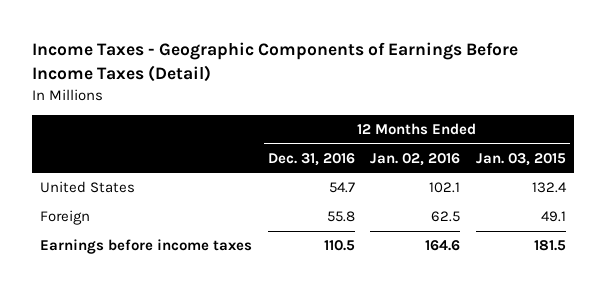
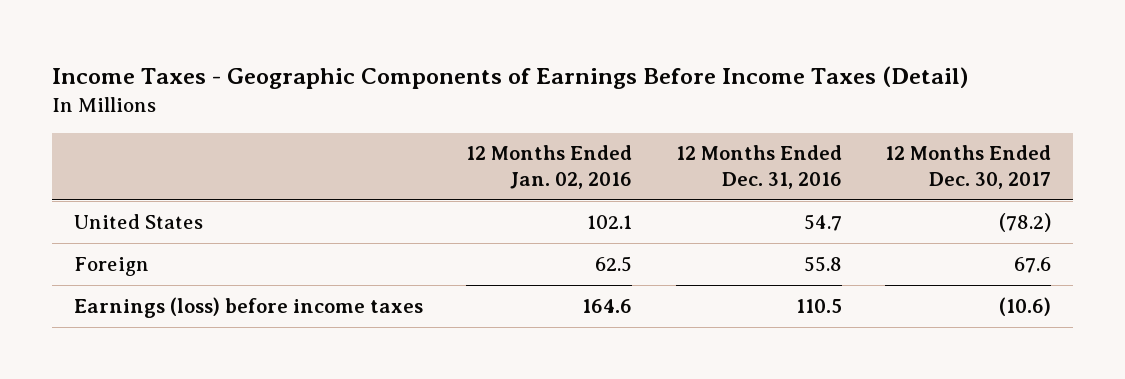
[476,152,567,166] Jan. 03, 2015 -> none
none -> [884,145,1051,189] 12 Months Ended Dec. 30, 2017
[39,239,252,255] Earnings before income taxes -> [73,296,423,318] Earnings (loss) before income taxes

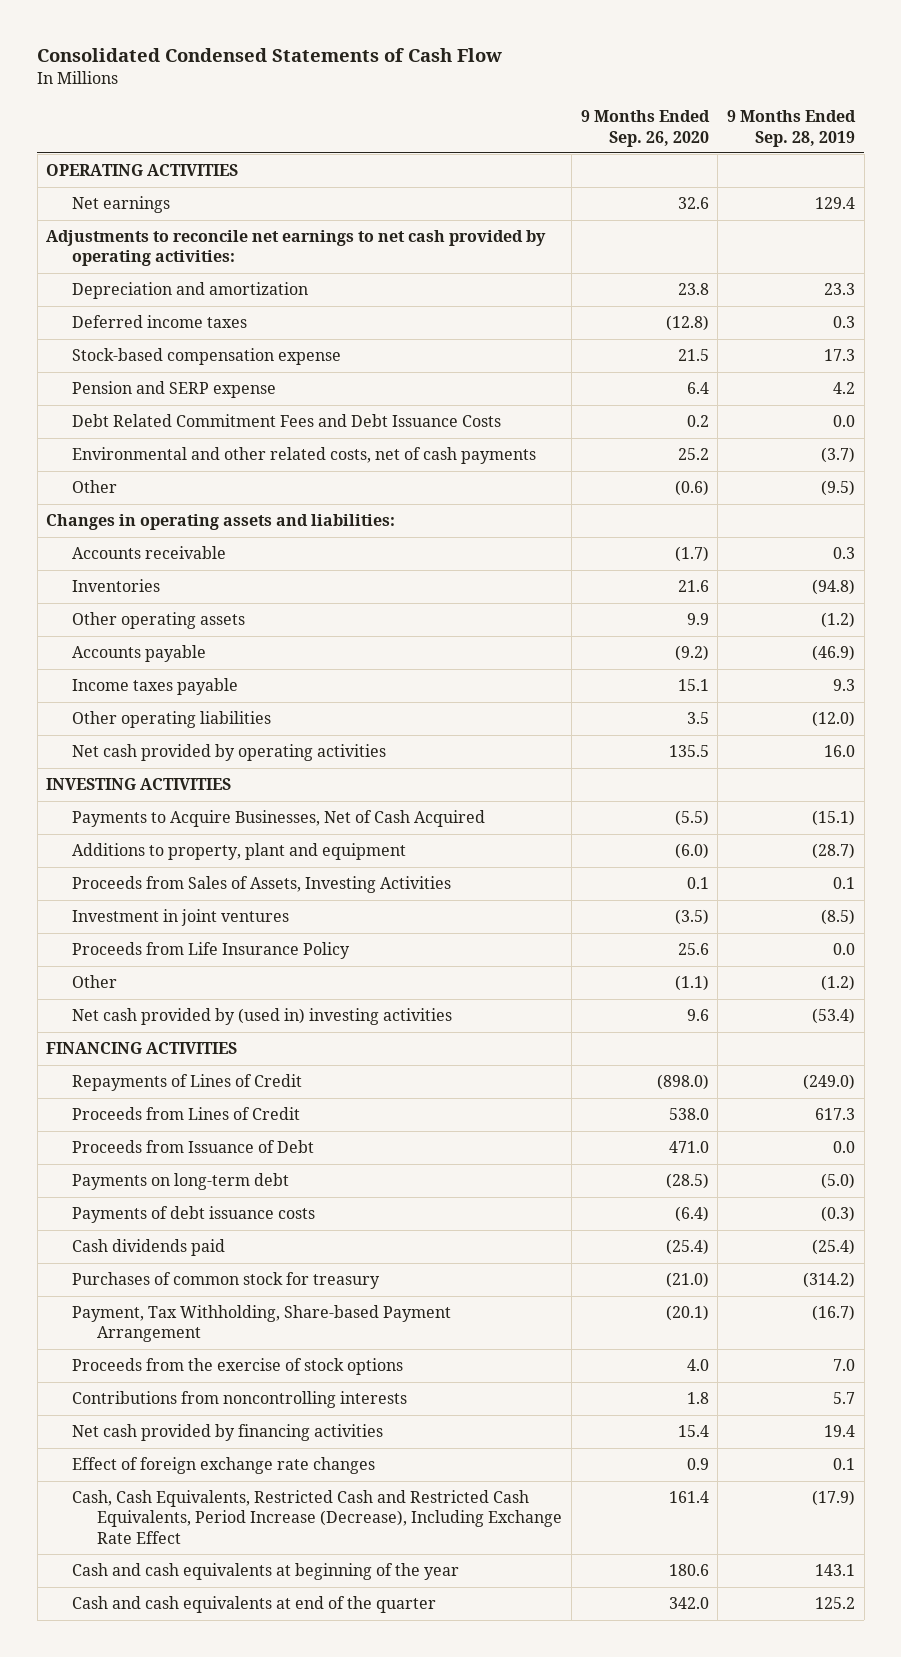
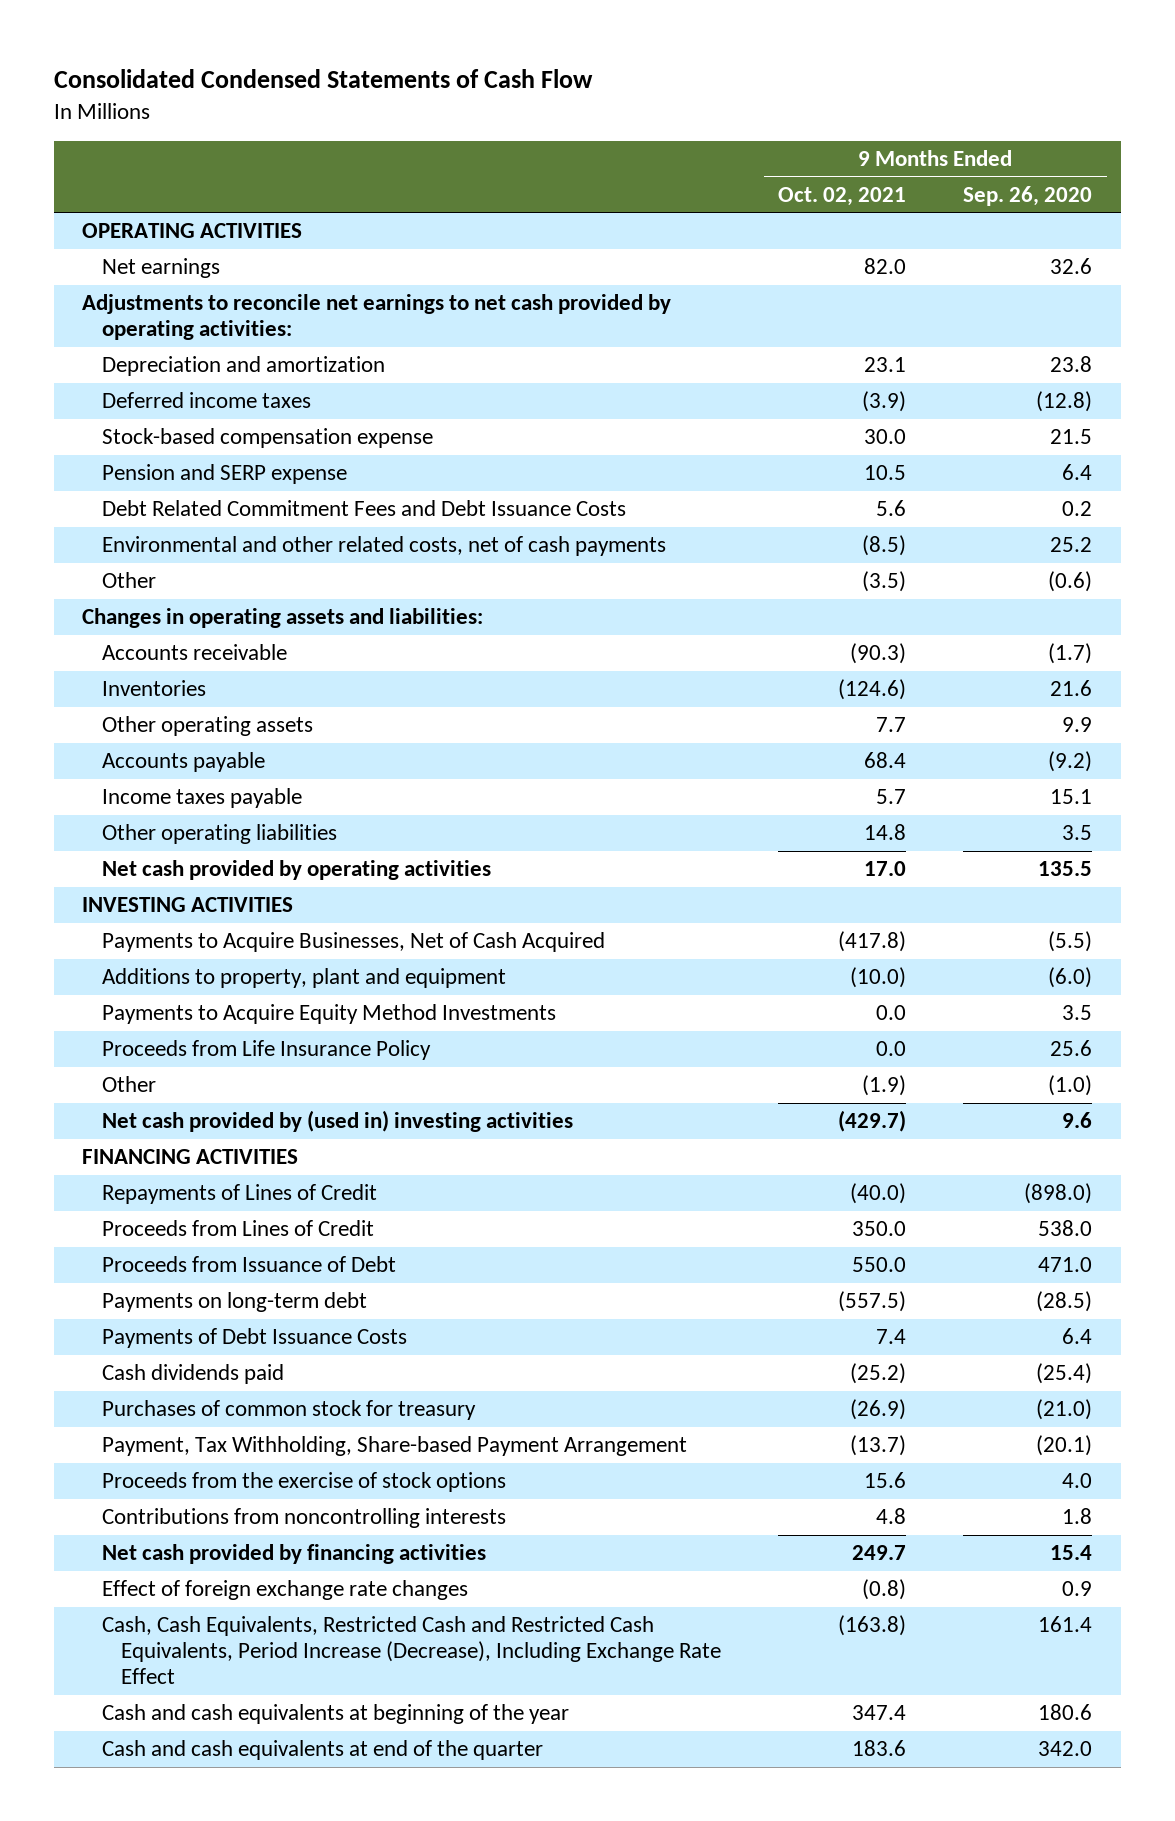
[727,110,857,147] 9 Months Ended Sep. 28, 2019 -> none
none -> [778,186,907,206] Oct. 02, 2021
[71,876,451,894] Proceeds from Sales of Assets, Investing Activities -> none
[71,909,289,927] Investment in joint ventures -> none
none -> [101,1004,556,1025] Payments to Acquire Equity Method Investments
[674,975,709,992] (1.1) -> [1048,1075,1093,1097] (1.0)
[71,1206,315,1224] Payments of debt issuance costs -> [101,1328,407,1349] Payments of Debt Issuance Costs
[674,1206,709,1223] (6.4) -> [1062,1328,1093,1345] 6.4

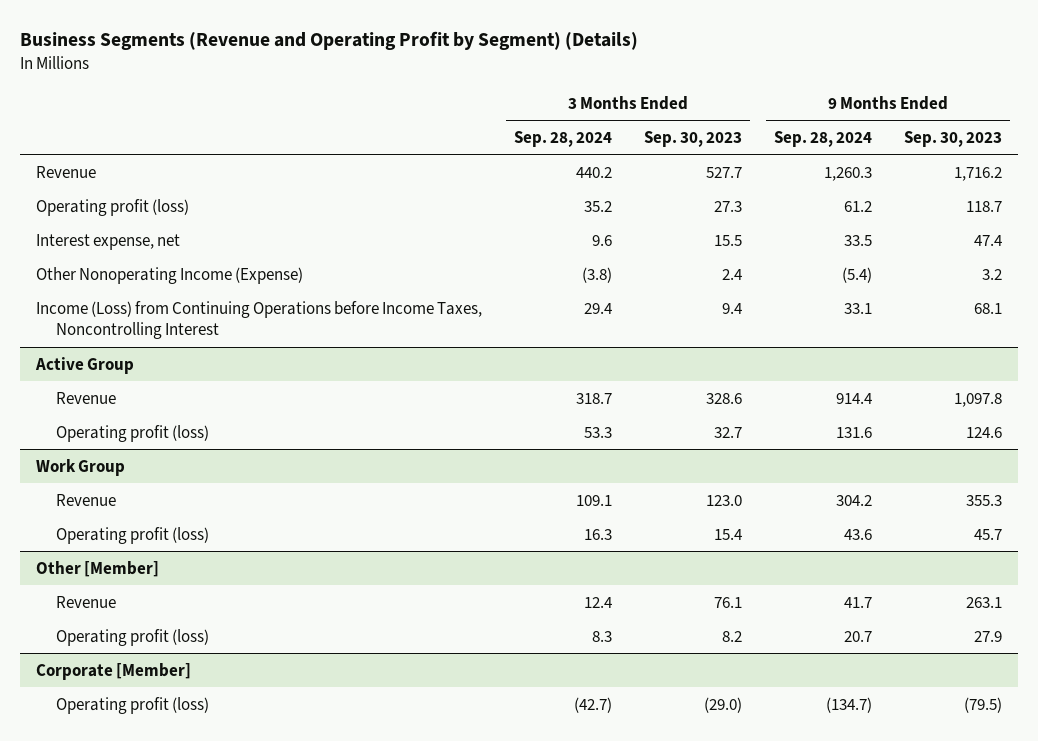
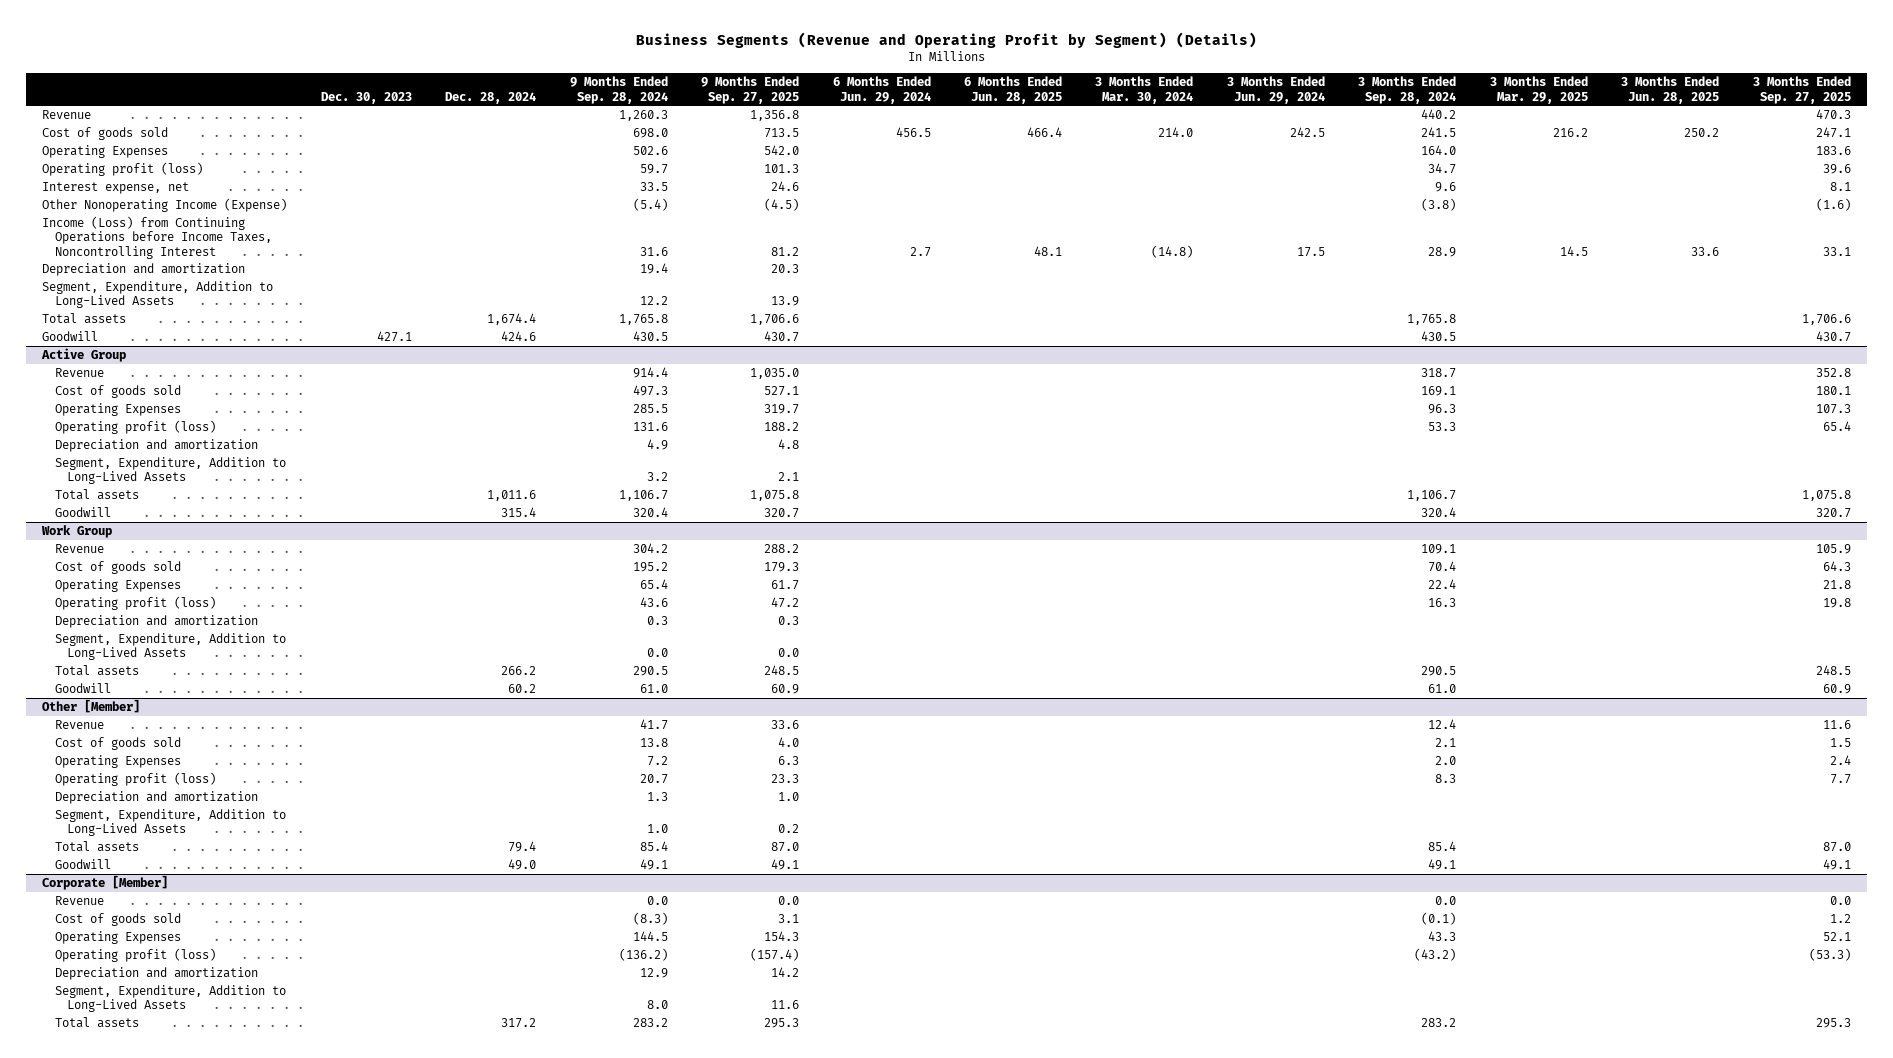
[643,130,742,147] Sep. 30, 2023 -> none
[903,130,1002,147] Sep. 30, 2023 -> none
none -> [320,91,412,104] Dec. 30, 2023
none -> [445,91,537,104] Dec. 28, 2024
none -> [701,76,800,104] 9 Months Ended Sep. 27, 2025
none -> [832,76,931,104] 6 Months Ended Jun. 29, 2024
none -> [964,76,1063,104] 6 Months Ended Jun. 28, 2025
none -> [1095,76,1194,104] 3 Months Ended Mar. 30, 2024
none -> [1226,76,1325,104] 3 Months Ended Jun. 29, 2024
none -> [1489,76,1588,104] 3 Months Ended Mar. 29, 2025
none -> [1621,76,1720,104] 3 Months Ended Jun. 28, 2025
none -> [1752,76,1851,104] 3 Months Ended Sep. 27, 2025
none -> [42,127,169,141] Cost of goods sold
none -> [42,145,169,159] Operating Expenses
[583,200,612,212] 35.2 -> [1428,163,1457,175] 34.7
[843,200,872,212] 61.2 -> [639,164,668,175] 59.7
[583,302,612,314] 29.4 -> [1428,246,1457,257] 28.9
[843,302,872,314] 33.1 -> [639,246,668,256] 31.6
none -> [42,263,246,277] Depreciation and amortization
none -> [42,281,274,309] Segment, Expenditure, Addition to Long-Lived Assets
none -> [42,313,127,325] Total assets
none -> [42,331,99,342] Goodwill
none -> [54,385,181,399] Cost of goods sold
none -> [54,403,181,417] Operating Expenses
none -> [54,439,258,453] Depreciation and amortization
none -> [54,457,286,485] Segment, Expenditure, Addition to Long-Lived Assets
none -> [54,489,139,501] Total assets
none -> [54,507,111,518] Goodwill
none -> [54,561,181,575] Cost of goods sold
none -> [54,579,181,593] Operating Expenses
none -> [54,615,258,629] Depreciation and amortization
none -> [54,633,286,661] Segment, Expenditure, Addition to Long-Lived Assets
none -> [54,665,139,677] Total assets
none -> [54,683,111,694] Goodwill
none -> [54,737,181,751] Cost of goods sold
none -> [54,755,181,769] Operating Expenses
none -> [54,791,258,805] Depreciation and amortization
none -> [54,809,286,837] Segment, Expenditure, Addition to Long-Lived Assets
none -> [54,841,139,853] Total assets
none -> [54,859,111,870] Goodwill
none -> [54,896,104,906] Revenue
none -> [54,913,181,927] Cost of goods sold
none -> [54,931,181,945] Operating Expenses
[573,696,612,713] (42.7) -> [1414,948,1457,962] (43.2)
[825,696,872,713] (134.7) -> [618,948,668,962] (136.2)
none -> [54,967,258,981] Depreciation and amortization
none -> [54,985,286,1013] Segment, Expenditure, Addition to Long-Lived Assets
none -> [54,1017,139,1029] Total assets

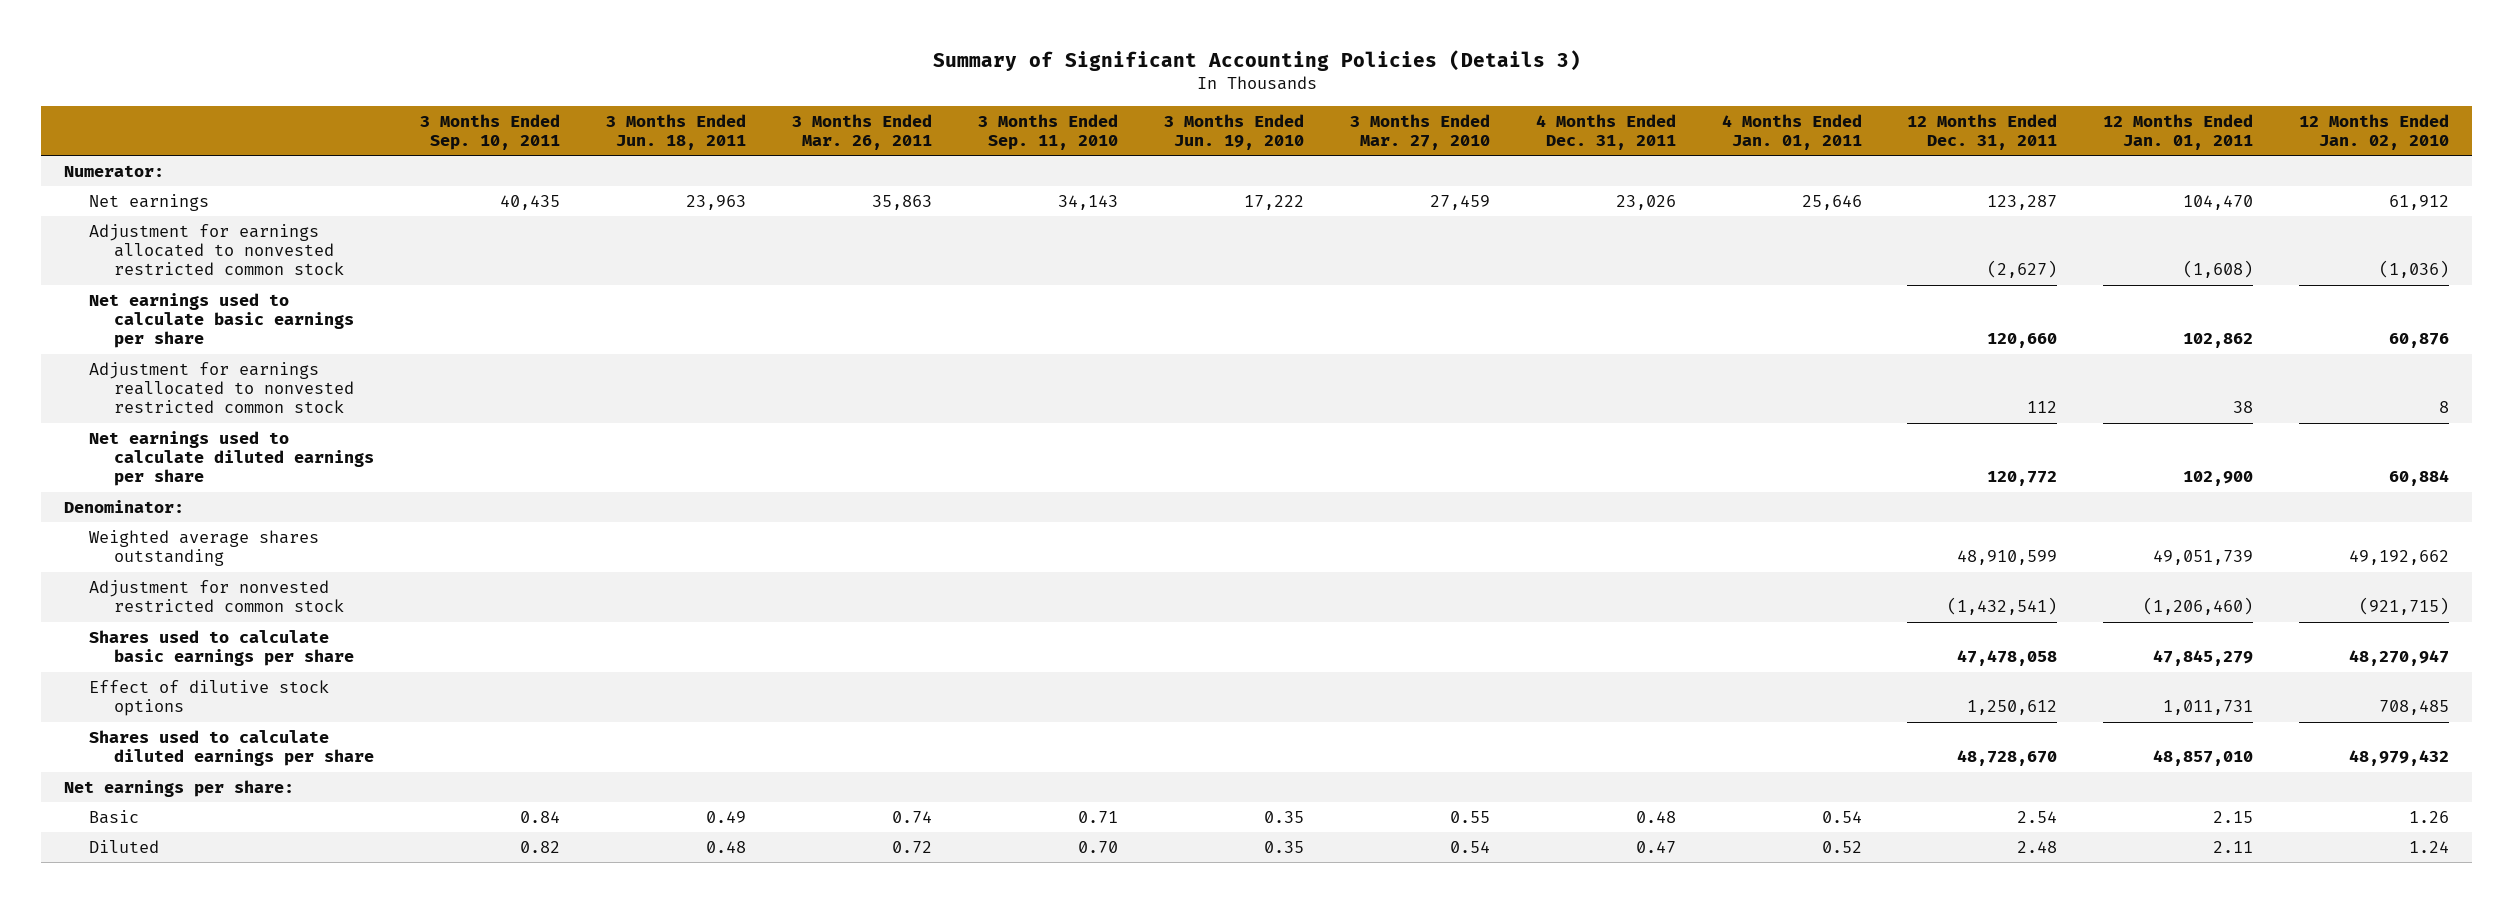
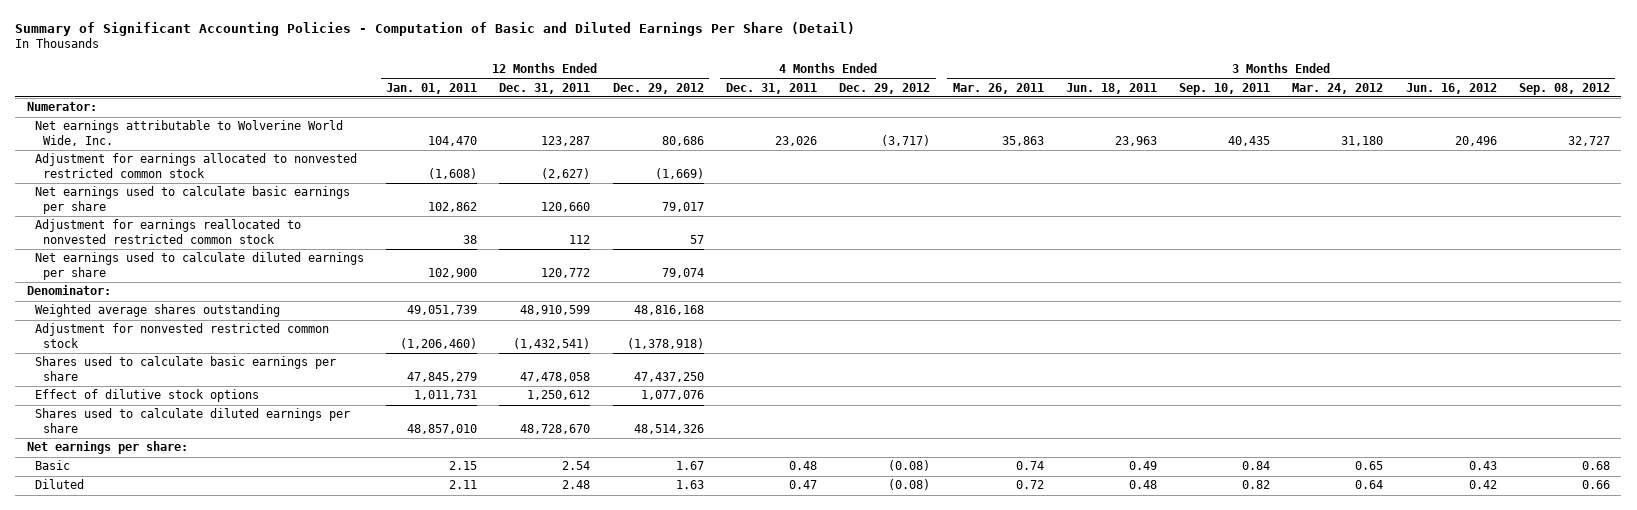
[932,49,1581,71] Summary of Significant Accounting Policies (Details 3) -> [15,22,856,37] Summary of Significant Accounting Policies - Computation of Basic and Diluted Earnings Per Share (Detail)
[977,113,1118,150] 3 Months Ended Sep. 11, 2010 -> none
[1163,113,1304,150] 3 Months Ended Jun. 19, 2010 -> none
[1349,113,1490,150] 3 Months Ended Mar. 27, 2010 -> none
[1721,113,1862,150] 4 Months Ended Jan. 01, 2011 -> none
[2299,113,2450,150] 12 Months Ended Jan. 02, 2010 -> none
none -> [612,82,704,94] Dec. 29, 2012
none -> [839,82,931,94] Dec. 29, 2012
none -> [1292,82,1384,94] Mar. 24, 2012
none -> [1405,82,1497,94] Jun. 16, 2012
none -> [1518,82,1610,95] Sep. 08, 2012
[89,193,210,211] Net earnings -> [34,120,343,147] Net earnings attributable to Wolverine World Wide, Inc.

